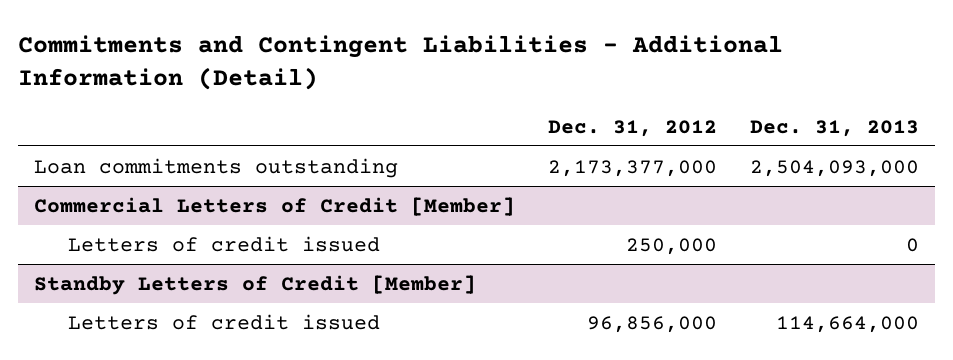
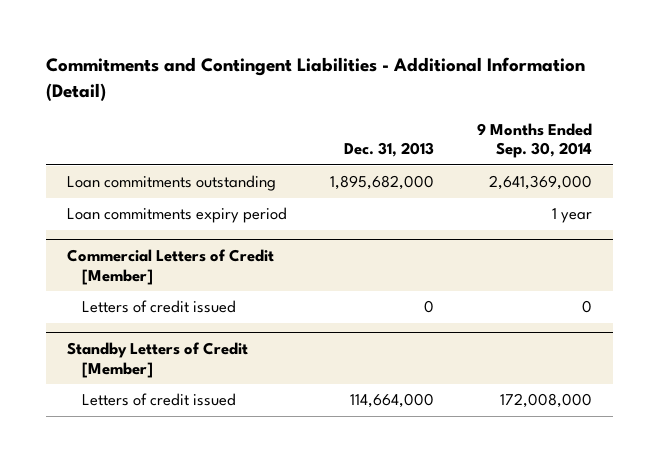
[548,119,718,137] Dec. 31, 2012 -> none
none -> [476,122,592,159] 9 Months Ended Sep. 30, 2014
[749,159,919,177] 2,504,093,000 -> [330,175,435,191] 1,895,682,000
none -> [67,207,288,224] Loan commitments expiry period

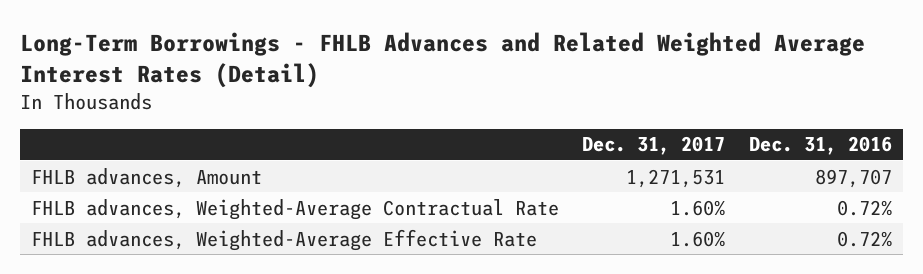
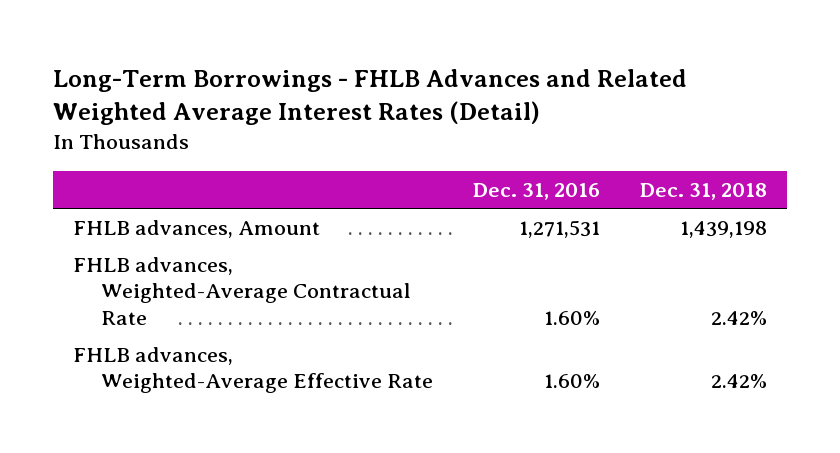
[582,136,726,156] Dec. 31, 2017 -> none
none -> [639,183,767,201] Dec. 31, 2018
[814,168,892,188] 897,707 -> [518,220,600,239] 1,271,531
[836,199,892,216] 0.72% -> [543,310,600,325] 1.60%
[836,230,892,247] 0.72% -> [543,374,600,389] 1.60%

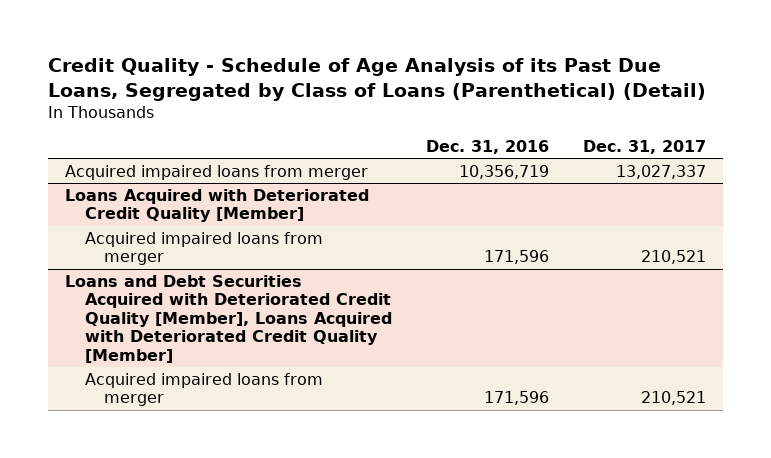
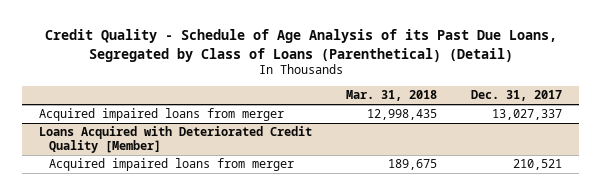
[425,139,549,154] Dec. 31, 2016 -> none
none -> [346,90,438,102] Mar. 31, 2018
[64,274,392,364] Loans and Debt Securities Acquired with Deteriorated Credit Quality [Member], Loans Acquired with Deteriorated Credit Quality [Member] -> none
[84,372,323,407] Acquired impaired loans from merger -> none

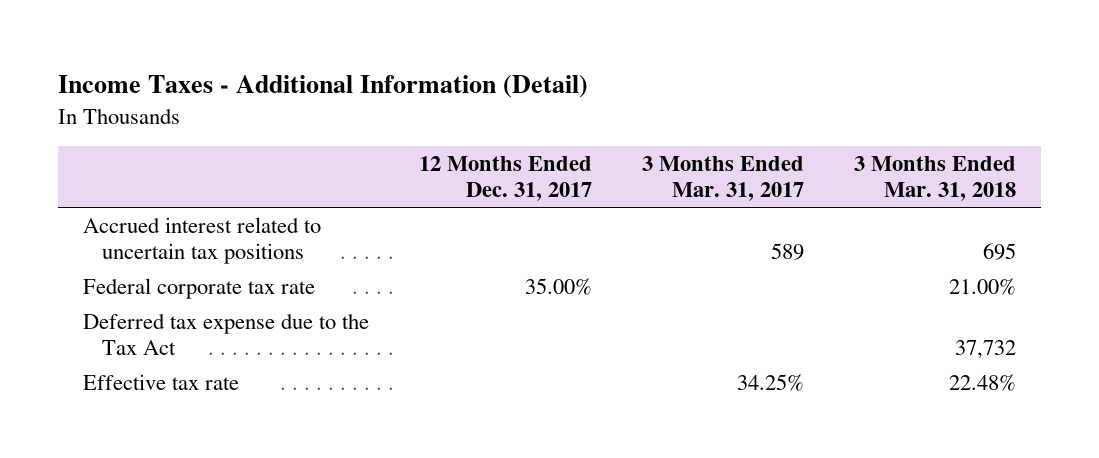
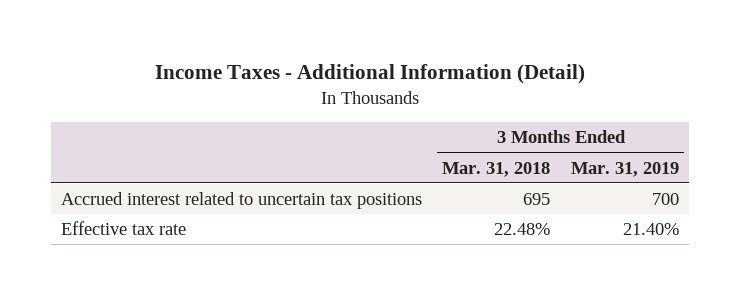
[419,155,593,202] 12 Months Ended Dec. 31, 2017 -> none
[642,155,805,202] 3 Months Ended Mar. 31, 2017 -> none
none -> [570,161,679,177] Mar. 31, 2019
[83,277,316,299] Federal corporate tax rate -> none
[83,312,370,356] Deferred tax expense due to the Tax Act -> none

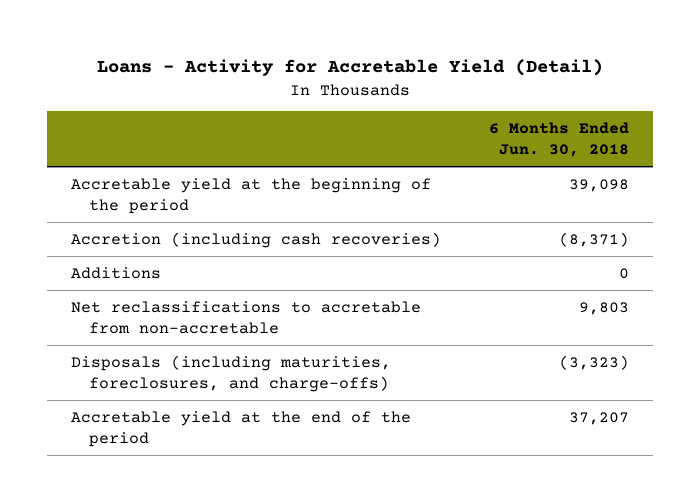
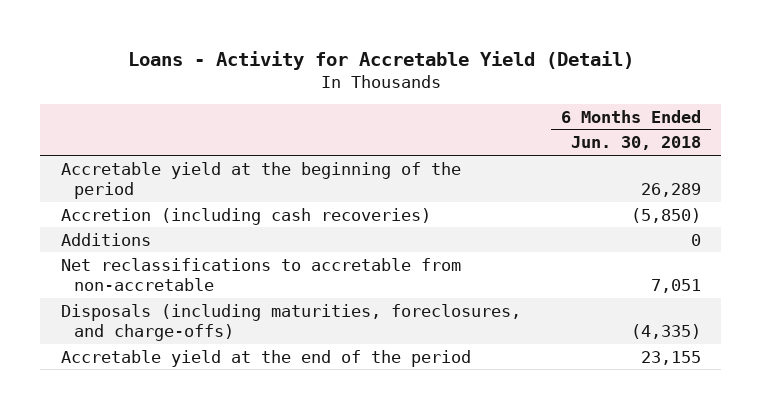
[568,178,629,192] 39,098 -> [641,183,702,198] 26,289
[558,231,629,247] (8,371) -> [631,207,702,223] (5,850)
[578,301,629,315] 9,803 -> [651,279,702,294] 7,051
[558,354,629,370] (3,323) -> [631,324,702,340] (4,335)
[568,411,629,425] 37,207 -> [641,350,702,365] 23,155

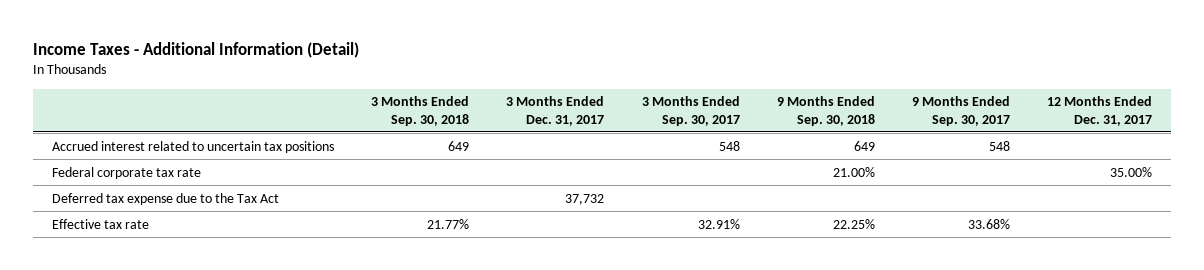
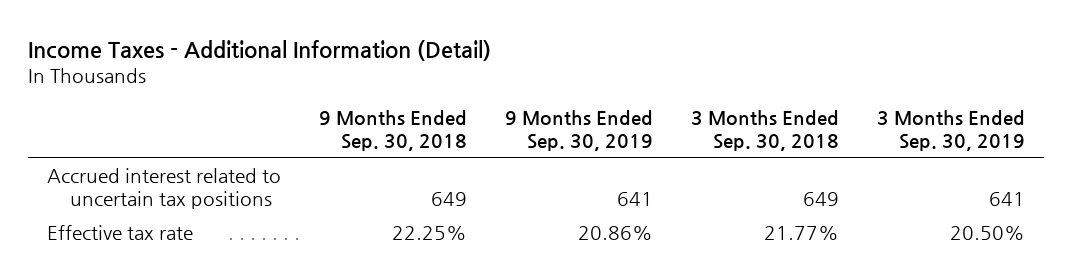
[506,96,605,126] 3 Months Ended Dec. 31, 2017 -> none
[641,96,740,126] 3 Months Ended Sep. 30, 2017 -> none
[912,96,1011,126] 9 Months Ended Sep. 30, 2017 -> none
[1047,96,1153,126] 12 Months Ended Dec. 31, 2017 -> none
none -> [505,110,654,152] 9 Months Ended Sep. 30, 2019
none -> [876,110,1025,152] 3 Months Ended Sep. 30, 2019
[51,166,201,179] Federal corporate tax rate -> none
[51,192,279,205] Deferred tax expense due to the Tax Act -> none

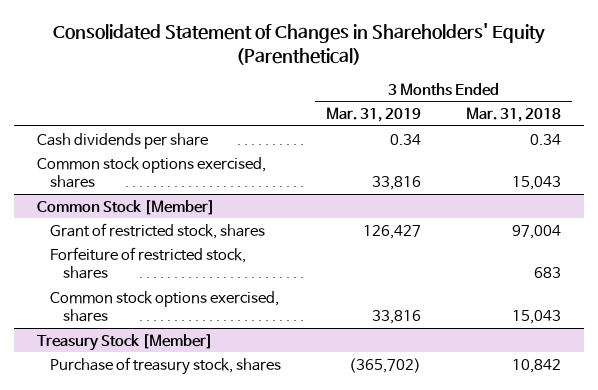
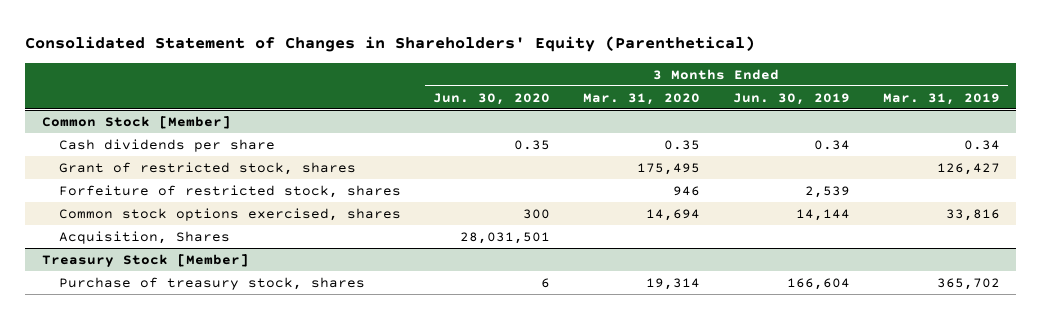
[466,106,562,122] Mar. 31, 2018 -> none
none -> [433,92,551,105] Jun. 30, 2020
none -> [583,92,701,105] Mar. 31, 2020
none -> [732,92,850,105] Jun. 30, 2019
[37,132,209,149] Cash dividends per share -> none
[37,156,267,188] Common stock options exercised, shares -> none
none -> [58,138,275,152] Cash dividends per share
none -> [58,230,230,244] Acquisition, Shares
[349,357,422,373] (365,702) -> [936,277,1000,290] 365,702

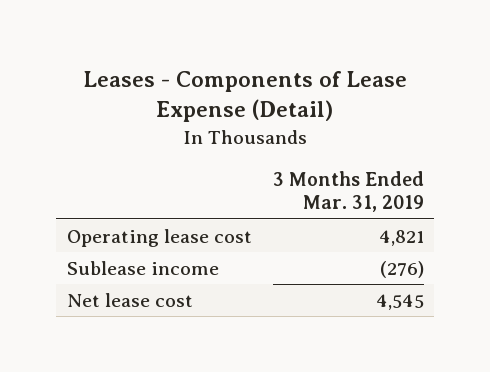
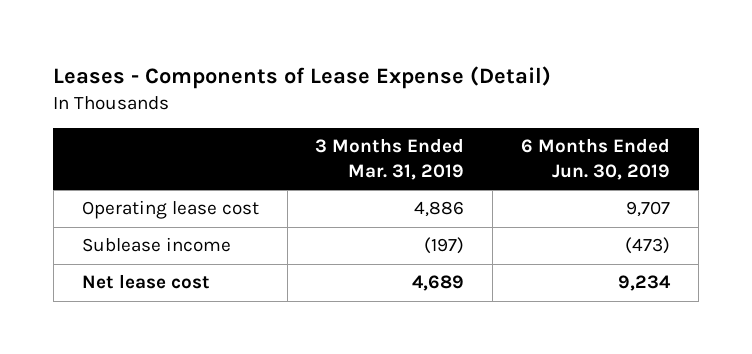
none -> [521,138,671,181] 6 Months Ended Jun. 30, 2019
[378,229,424,246] 4,821 -> [414,201,465,218] 4,886
[379,260,424,278] (276) -> [424,237,465,255] (197)
[375,293,424,310] 4,545 -> [412,275,465,292] 4,689

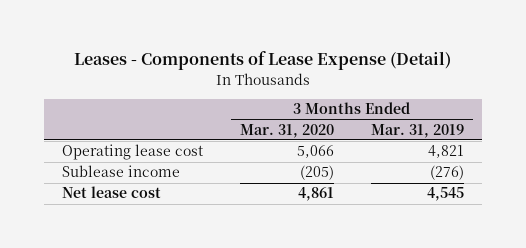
[521,138,671,181] 6 Months Ended Jun. 30, 2019 -> none
none -> [240,123,335,138] Mar. 31, 2020
[414,201,465,218] 4,886 -> [428,145,465,159] 4,821
[424,237,465,255] (197) -> [430,165,465,181] (276)
[412,275,465,292] 4,689 -> [427,187,465,202] 4,545

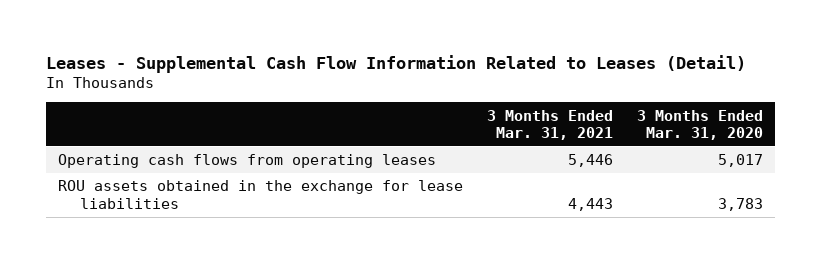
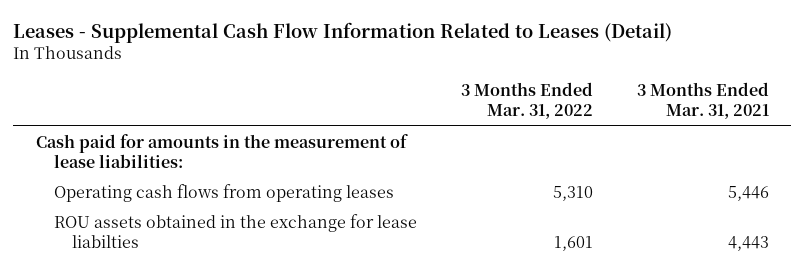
[636,109,763,140] 3 Months Ended Mar. 31, 2020 -> none
none -> [460,81,593,120] 3 Months Ended Mar. 31, 2022
none -> [35,133,408,169] Cash paid for amounts in the measurement of lease liabilities:
[58,180,464,209] ROU assets obtained in the exchange for lease liabilities -> [53,213,417,249] ROU assets obtained in the exchange for lease liabilties

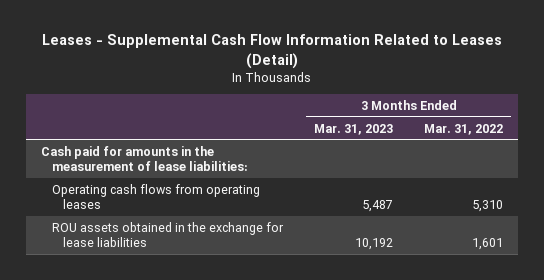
[637,81,770,120] 3 Months Ended Mar. 31, 2021 -> none
none -> [314,123,394,135] Mar. 31, 2023
[53,213,417,249] ROU assets obtained in the exchange for lease liabilties -> [52,221,285,248] ROU assets obtained in the exchange for lease liabilities

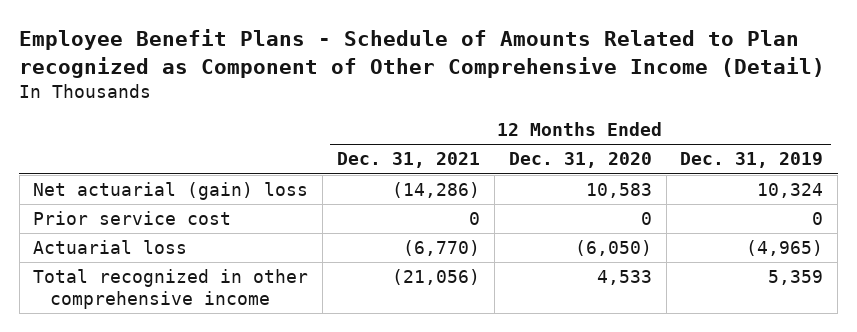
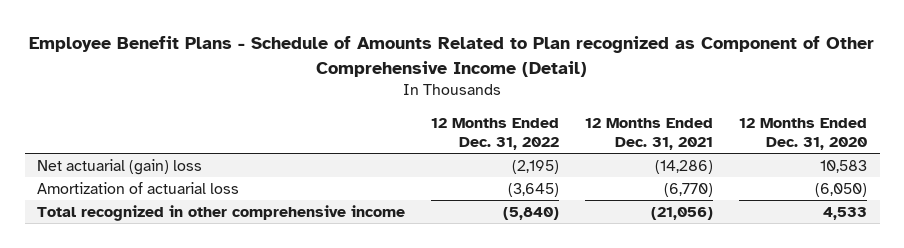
[680,152,824,169] Dec. 31, 2019 -> none
none -> [431,117,560,150] 12 Months Ended Dec. 31, 2022
[33,211,232,226] Prior service cost -> none
[33,240,188,255] Actuarial loss -> [37,182,240,195] Amortization of actuarial loss

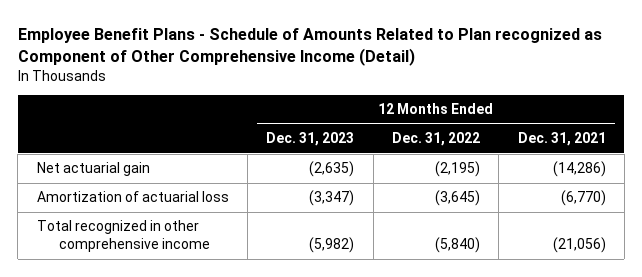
[738,117,867,150] 12 Months Ended Dec. 31, 2020 -> none
none -> [266,132,355,147] Dec. 31, 2023
[37,159,203,176] Net actuarial (gain) loss -> [36,162,150,177] Net actuarial gain

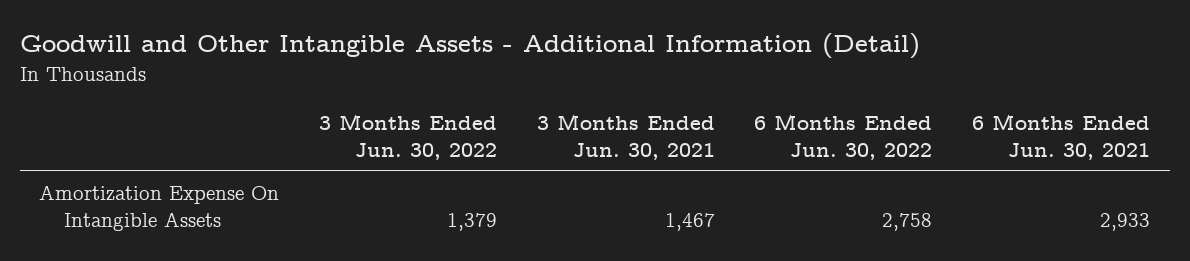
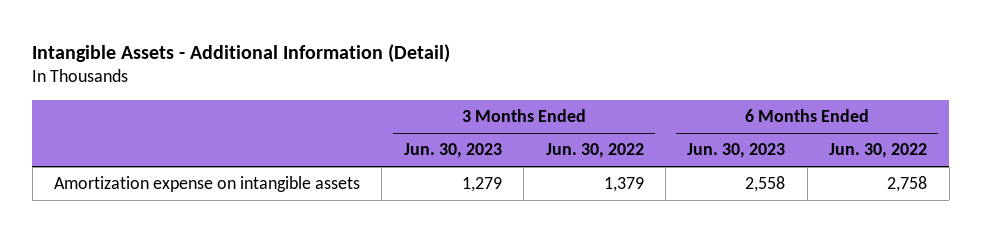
[19,33,920,60] Goodwill and Other Intangible Assets - Additional Information (Detail) -> [32,43,451,63] Intangible Assets - Additional Information (Detail)
[536,114,715,161] 3 Months Ended Jun. 30, 2021 -> none
[972,114,1151,161] 6 Months Ended Jun. 30, 2021 -> none
none -> [403,143,502,159] Jun. 30, 2023
none -> [687,143,786,159] Jun. 30, 2023
[39,185,280,232] Amortization Expense On Intangible Assets -> [53,176,360,193] Amortization expense on intangible assets

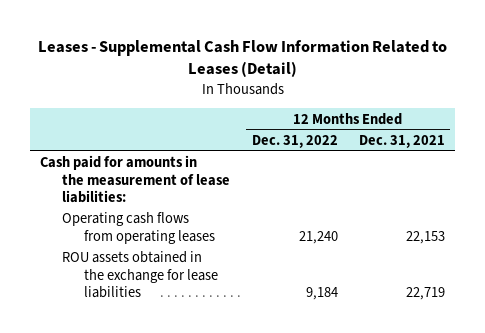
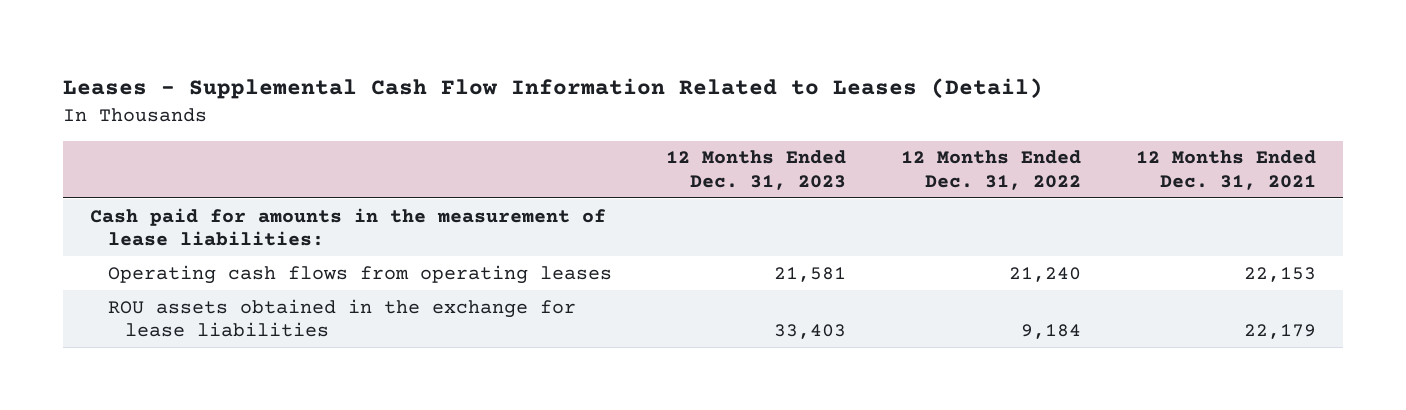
none -> [666,150,847,190] 12 Months Ended Dec. 31, 2023
[405,287,445,301] 22,719 -> [1244,323,1317,339] 22,179

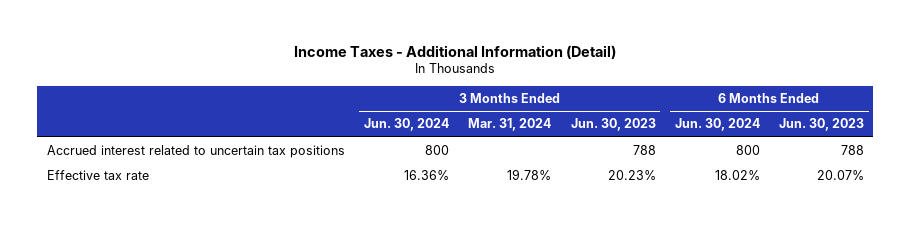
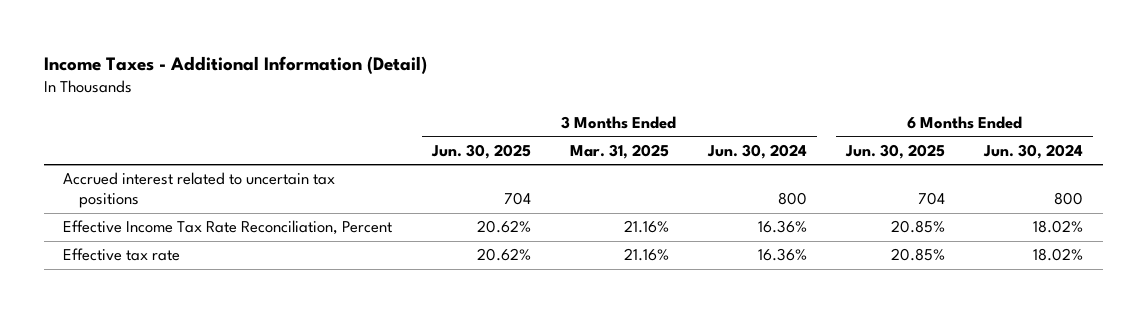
[468,118,552,132] Mar. 31, 2024 -> none
[570,118,656,132] Jun. 30, 2023 -> none
[778,118,864,132] Jun. 30, 2023 -> none
none -> [430,144,531,160] Jun. 30, 2025
none -> [569,144,669,160] Mar. 31, 2025
none -> [845,144,946,160] Jun. 30, 2025
none -> [63,220,393,236] Effective Income Tax Rate Reconciliation, Percent

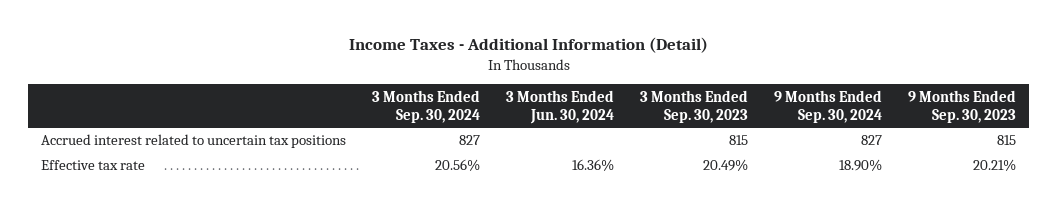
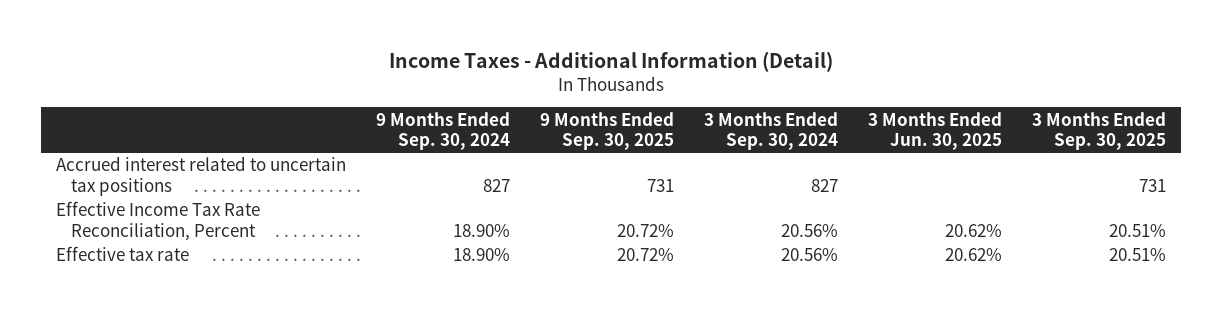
[506,89,615,124] 3 Months Ended Jun. 30, 2024 -> none
[640,89,749,123] 3 Months Ended Sep. 30, 2023 -> none
[908,89,1017,123] 9 Months Ended Sep. 30, 2023 -> none
none -> [540,111,675,151] 9 Months Ended Sep. 30, 2025
none -> [867,111,1002,151] 3 Months Ended Jun. 30, 2025
none -> [1031,111,1166,151] 3 Months Ended Sep. 30, 2025
none -> [56,201,261,241] Effective Income Tax Rate Reconciliation, Percent

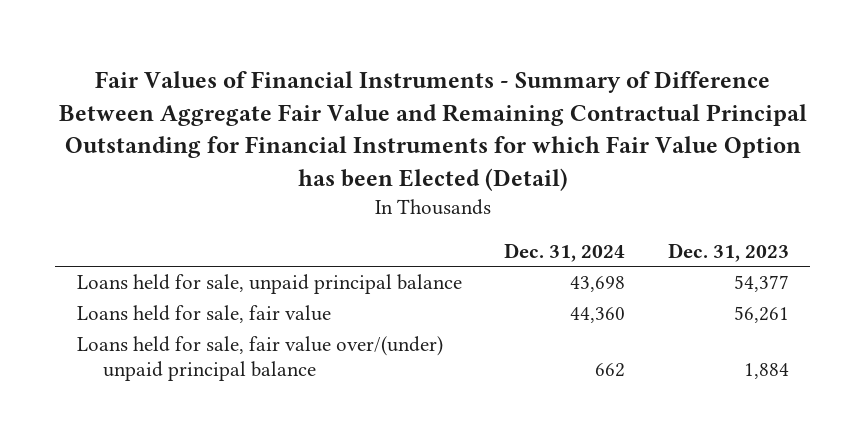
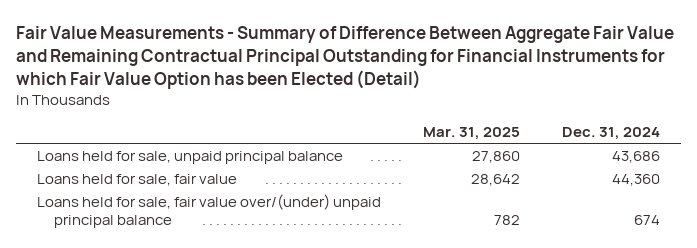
[58,71,807,192] Fair Values of Financial Instruments - Summary of Difference Between Aggregate Fair Value and Remaining Contractual Principal Outstanding for Financial Instruments for which Fair Value Option has been Elected (Detail) -> [16,26,675,90] Fair Value Measurements - Summary of Difference Between Aggregate Fair Value and Remaining Contractual Principal Outstanding for Financial Instruments for which Fair Value Option has been Elected (Detail)
[667,242,789,262] Dec. 31, 2023 -> none
none -> [423,126,521,140] Mar. 31, 2025
[570,276,626,293] 43,698 -> [611,151,660,164] 43,686
[595,362,626,377] 662 -> [633,215,660,226] 674

